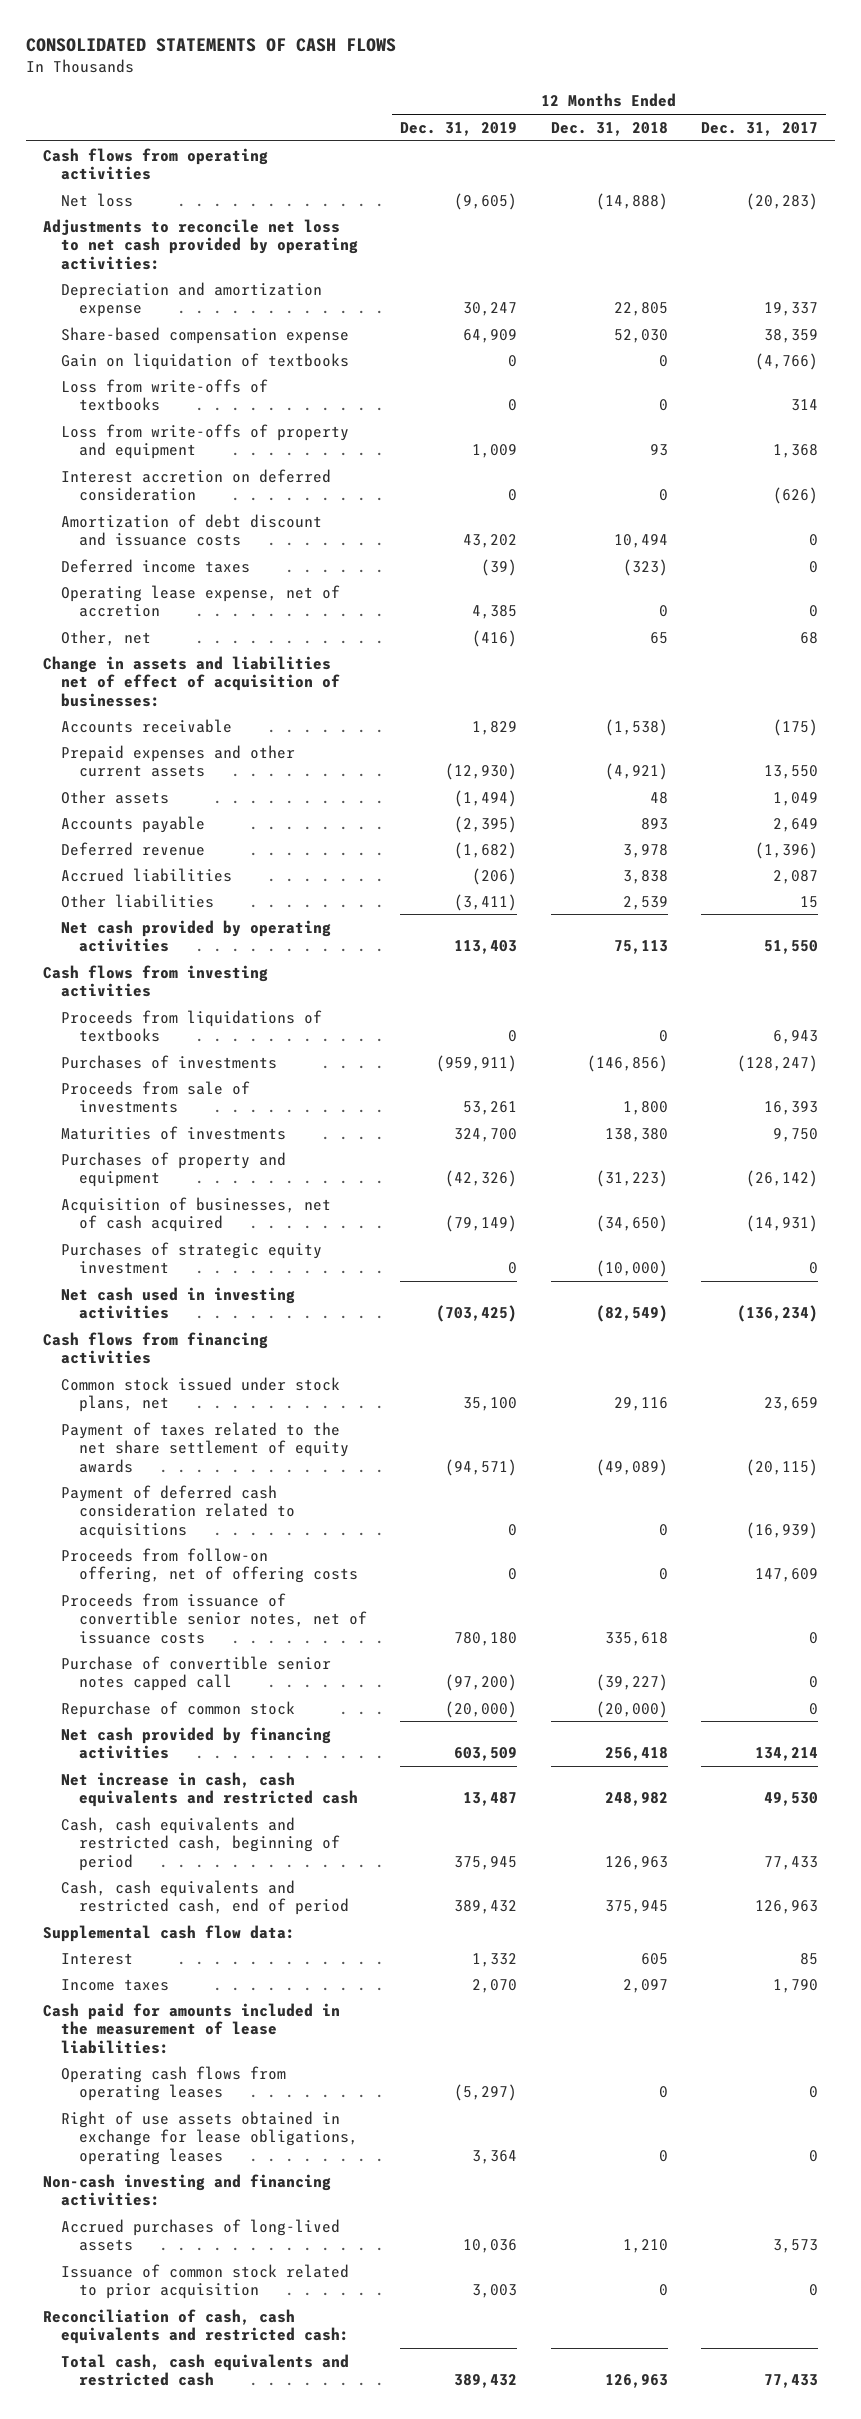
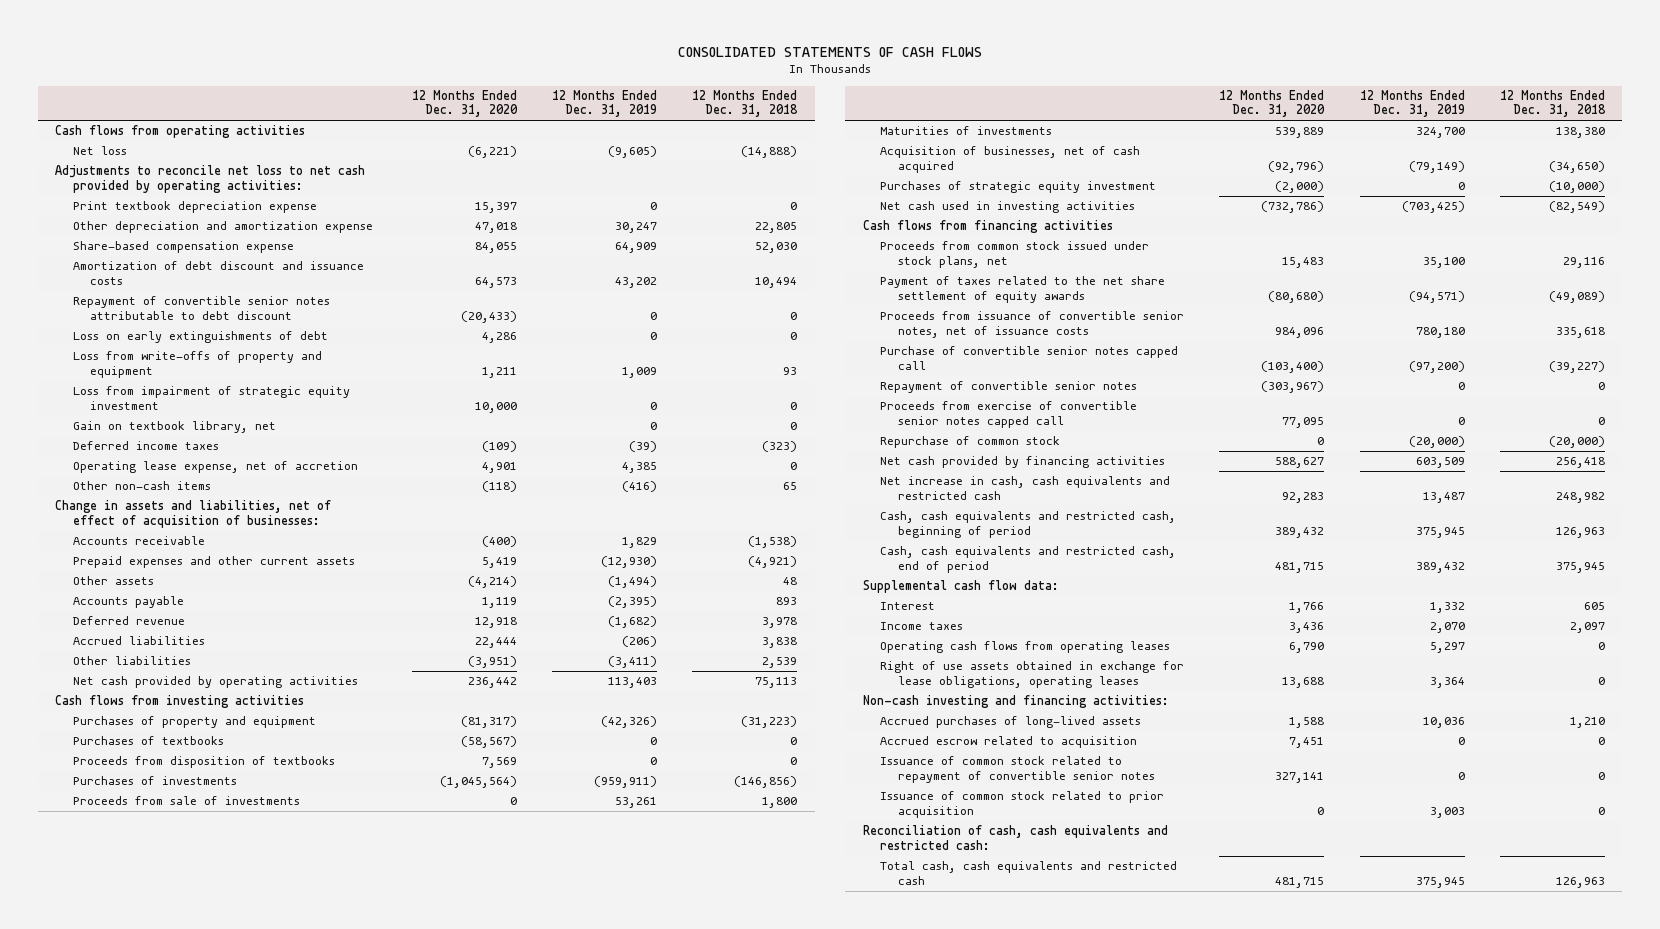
[701,121,819,136] Dec. 31, 2017 -> none
none -> [411,90,518,118] 12 Months Ended Dec. 31, 2020
none -> [72,201,317,214] Print textbook depreciation expense
[61,281,323,318] Depreciation and amortization expense -> [72,221,373,234] Other depreciation and amortization expense
[61,352,350,370] Gain on liquidation of textbooks -> none
[61,378,269,412] Loss from write-offs of textbooks -> none
[61,468,332,502] Interest accretion on deferred consideration -> none
none -> [72,296,330,320] Repayment of convertible senior notes attributable to debt discount
none -> [72,331,328,344] Loss on early extinguishments of debt
[61,423,350,460] Loss from write-offs of property and equipment -> [72,351,322,378] Loss from write-offs of property and equipment
none -> [72,386,350,410] Loss from impairment of strategic equity investment
none -> [72,421,276,434] Gain on textbook library, net
[61,629,152,646] Other, net -> [72,481,211,491] Other non-cash items
[43,655,341,707] Change in assets and liabilities net of effect of acquisition of businesses: -> [55,500,332,528] Change in assets and liabilities, net of effect of acquisition of businesses:
[61,1151,287,1188] Purchases of property and equipment -> [72,716,316,729] Purchases of property and equipment
none -> [72,736,224,746] Purchases of textbooks
[61,1009,323,1043] Proceeds from liquidations of textbooks -> [72,756,335,769] Proceeds from disposition of textbooks
[61,1376,341,1413] Common stock issued under stock plans, net -> [880,241,1150,268] Proceeds from common stock issued under stock plans, net
[61,1484,295,1539] Payment of deferred cash consideration related to acquisitions -> none
[61,1547,358,1584] Proceeds from follow-on offering, net of offering costs -> none
none -> [880,381,1138,394] Repayment of convertible senior notes
none -> [880,401,1138,428] Proceeds from exercise of convertible senior notes capped call
[43,2002,341,2054] Cash paid for amounts included in the measurement of lease liabilities: -> none
[454,2084,518,2102] (5,297) -> [1429,642,1465,654] 5,297
none -> [880,736,1138,749] Accrued escrow related to acquisition
none -> [880,756,1155,783] Issuance of common stock related to repayment of convertible senior notes
[454,2374,518,2389] 389,432 -> [1415,876,1465,888] 375,945

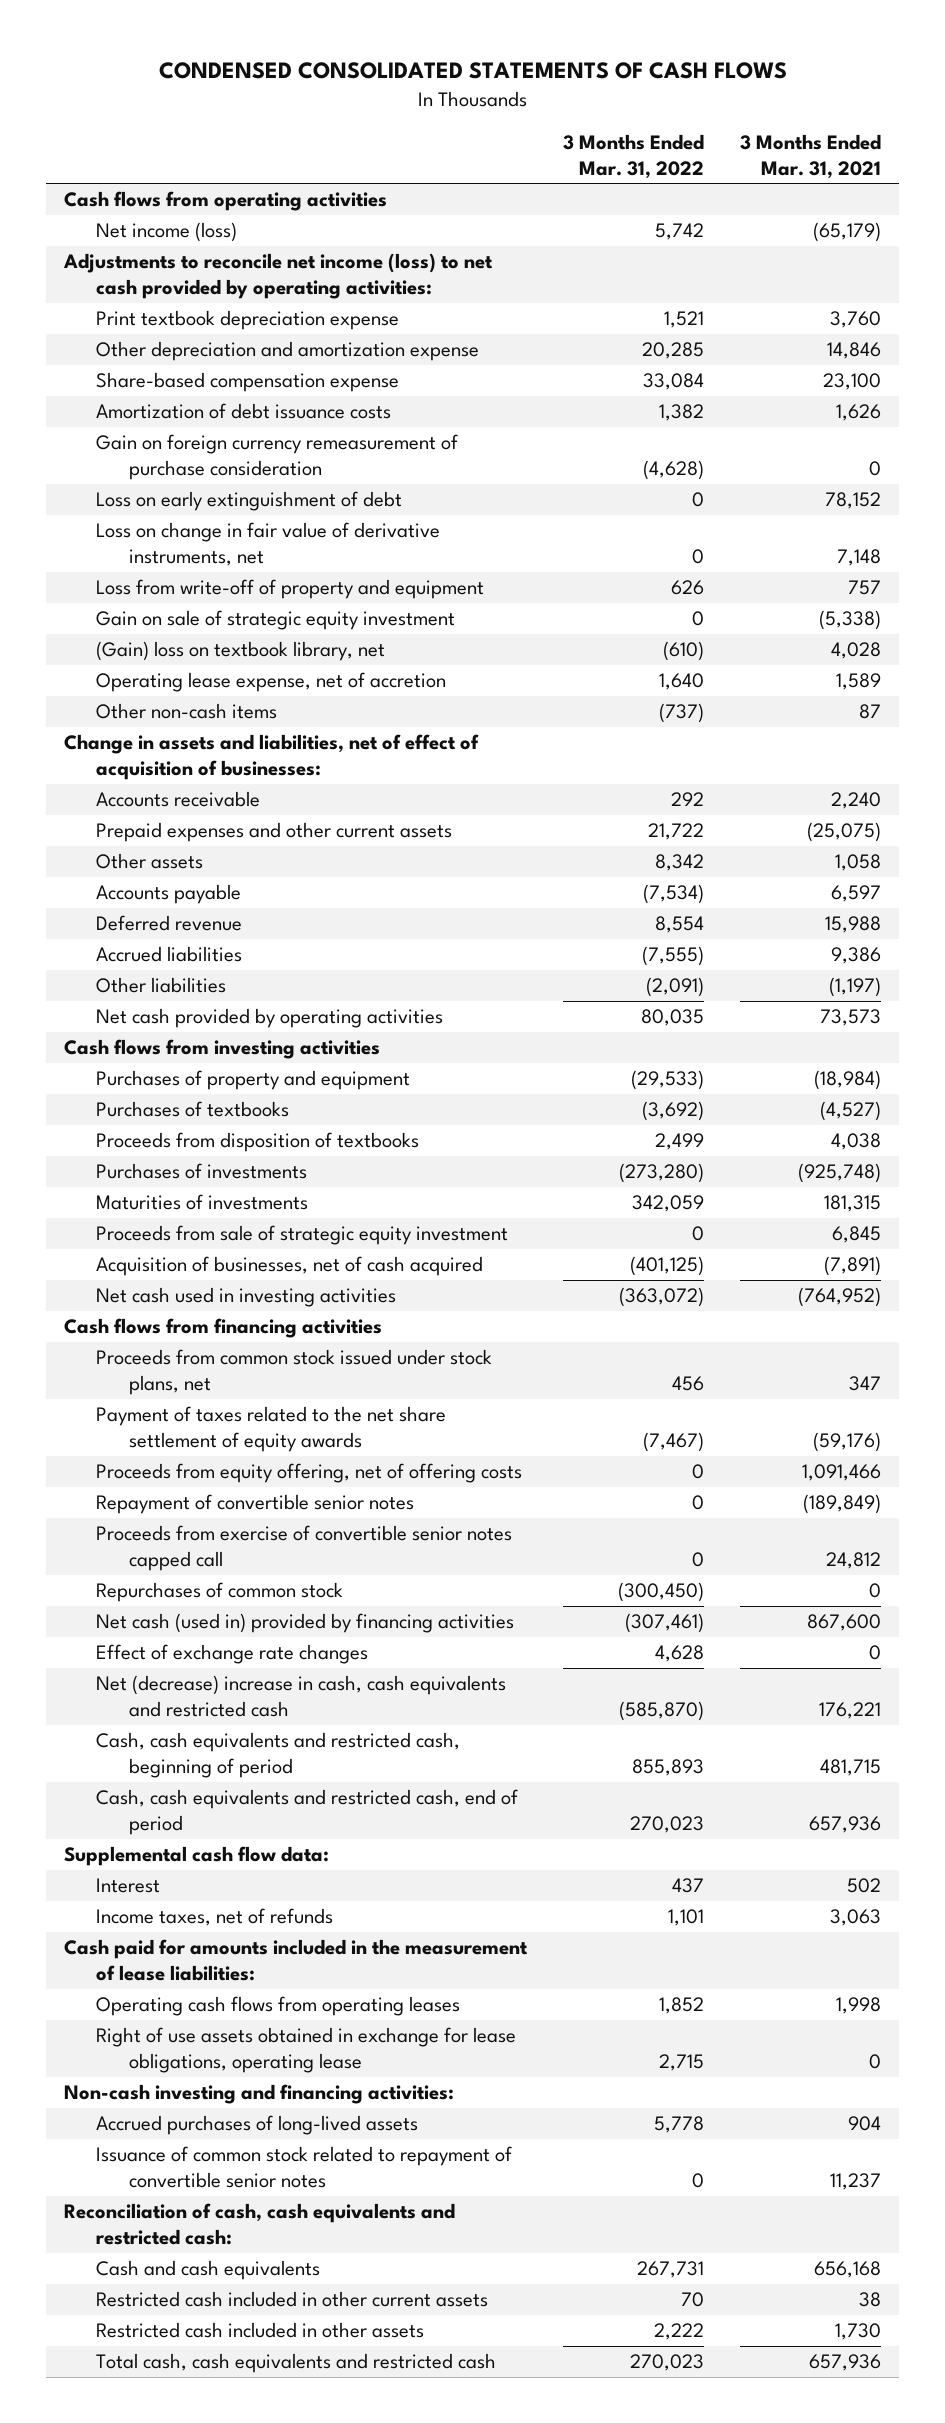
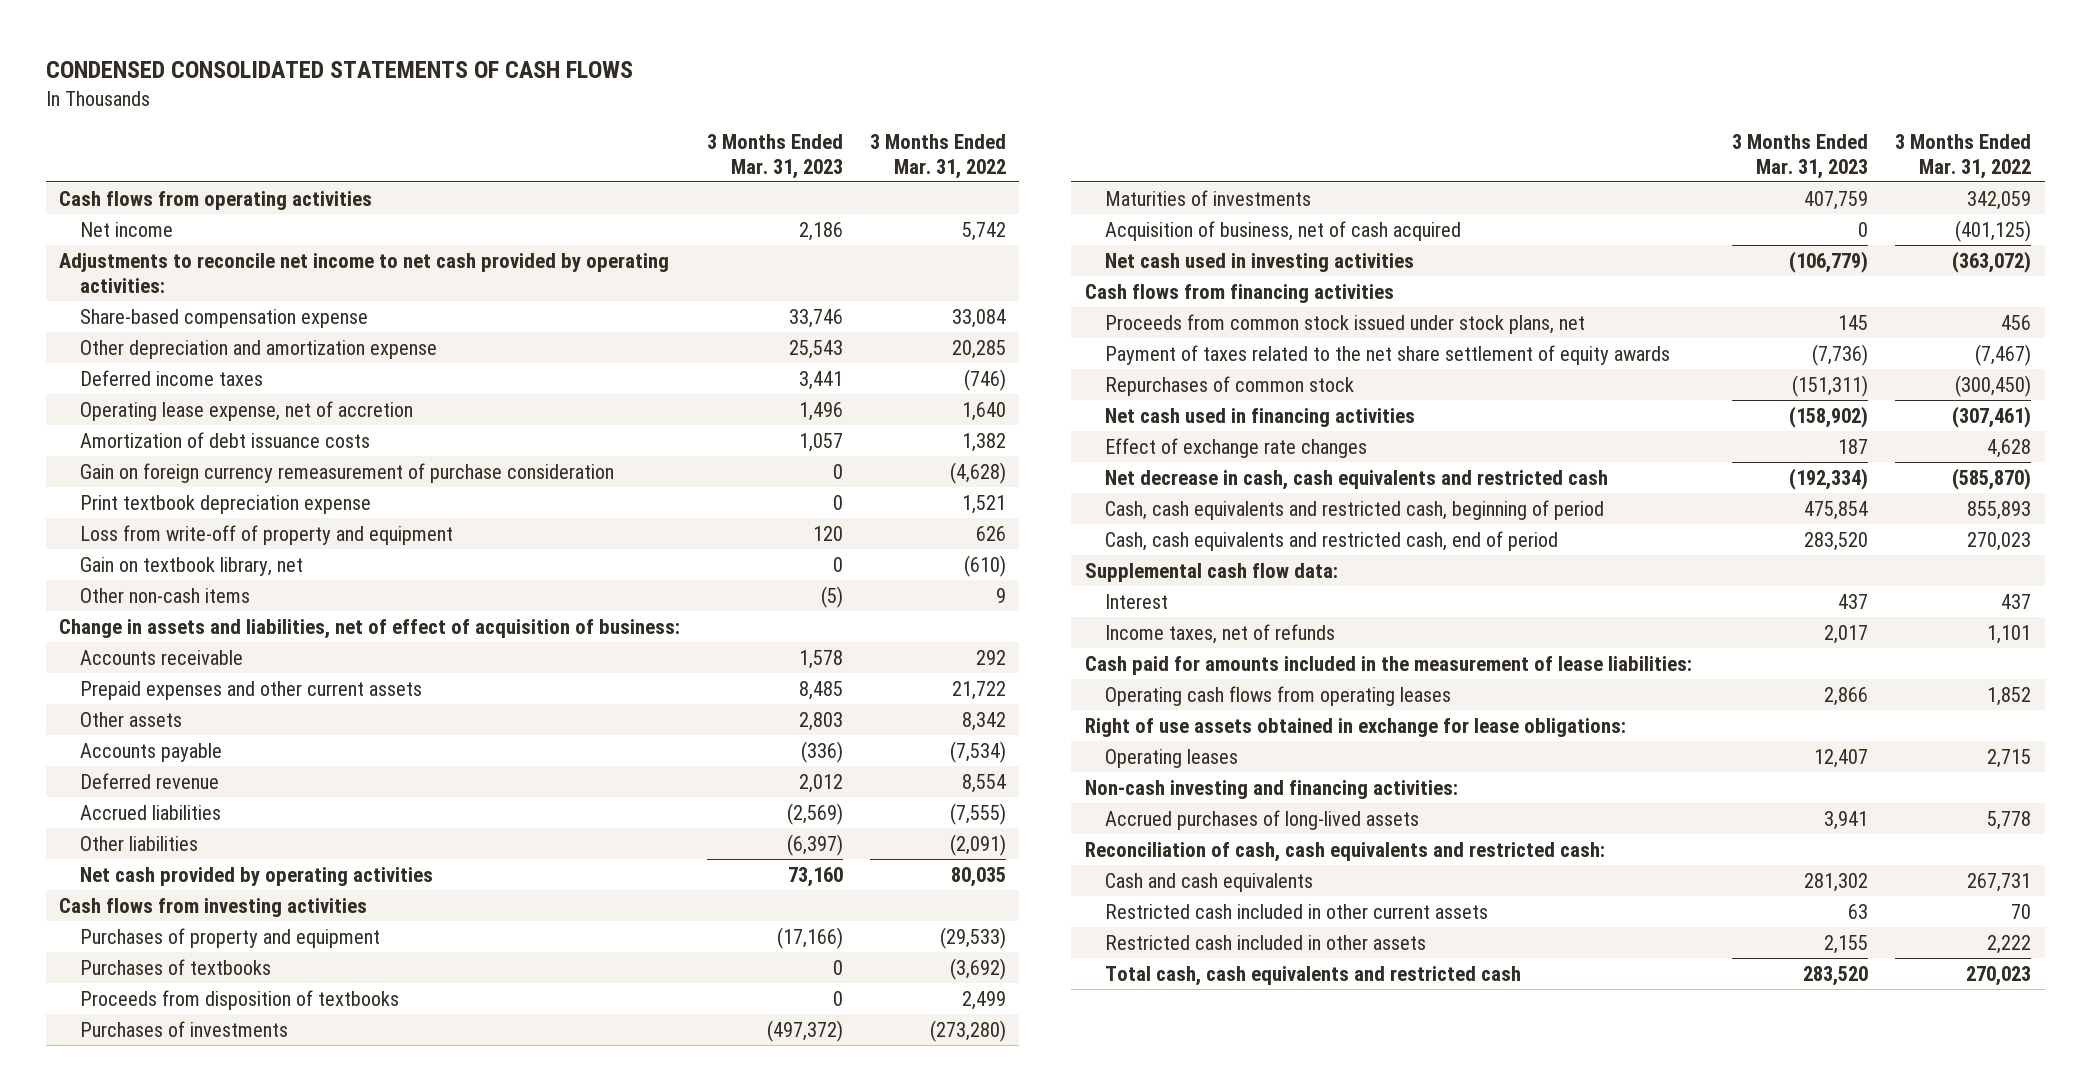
[740,133,882,179] 3 Months Ended Mar. 31, 2021 -> none
none -> [707,134,844,179] 3 Months Ended Mar. 31, 2023
[96,222,238,243] Net income (loss) -> [80,221,174,237] Net income
[63,253,494,300] Adjustments to reconcile net income (loss) to net cash provided by operating activities: -> [59,252,670,293] Adjustments to reconcile net income to net cash provided by operating activities:
[96,341,480,362] Other depreciation and amortization expense -> [80,339,438,359] Other depreciation and amortization expense
none -> [80,369,264,386] Deferred income taxes
[96,672,447,693] Operating lease expense, net of accretion -> [80,400,414,421] Operating lease expense, net of accretion
[96,491,403,512] Loss on early extinguishment of debt -> none
[96,522,441,567] Loss on change in fair value of derivative instruments, net -> none
[96,310,400,331] Print textbook depreciation expense -> [80,494,372,514] Print textbook depreciation expense
[96,610,456,631] Gain on sale of strategic equity investment -> none
[96,641,386,662] (Gain) loss on textbook library, net -> [80,556,304,576] Gain on textbook library, net
[659,703,705,724] (737) -> [996,587,1007,603] 9
[64,734,480,781] Change in assets and liabilities, net of effect of acquisition of businesses: -> [59,618,681,639] Change in assets and liabilities, net of effect of acquisition of business:
[96,1225,509,1246] Proceeds from sale of strategic equity investment -> none
[96,1256,484,1277] Acquisition of businesses, net of cash acquired -> [1105,220,1462,241] Acquisition of business, net of cash acquired
[96,1463,523,1484] Proceeds from equity offering, net of offering costs -> none
[96,1494,415,1515] Repayment of convertible senior notes -> none
[96,1525,513,1572] Proceeds from exercise of convertible senior notes capped call -> none
[96,1613,515,1634] Net cash (used in) provided by financing activities -> [1105,407,1416,427] Net cash used in financing activities
[96,1675,507,1718] Net (decrease) increase in cash, cash equivalents and restricted cash -> [1105,469,1609,490] Net decrease in cash, cash equivalents and restricted cash
none -> [1084,717,1626,737] Right of use assets obtained in exchange for lease obligations:
[96,2027,517,2074] Right of use assets obtained in exchange for lease obligations, operating lease -> [1105,748,1239,768] Operating leases
[96,2146,513,2189] Issuance of common stock related to repayment of convertible senior notes -> none

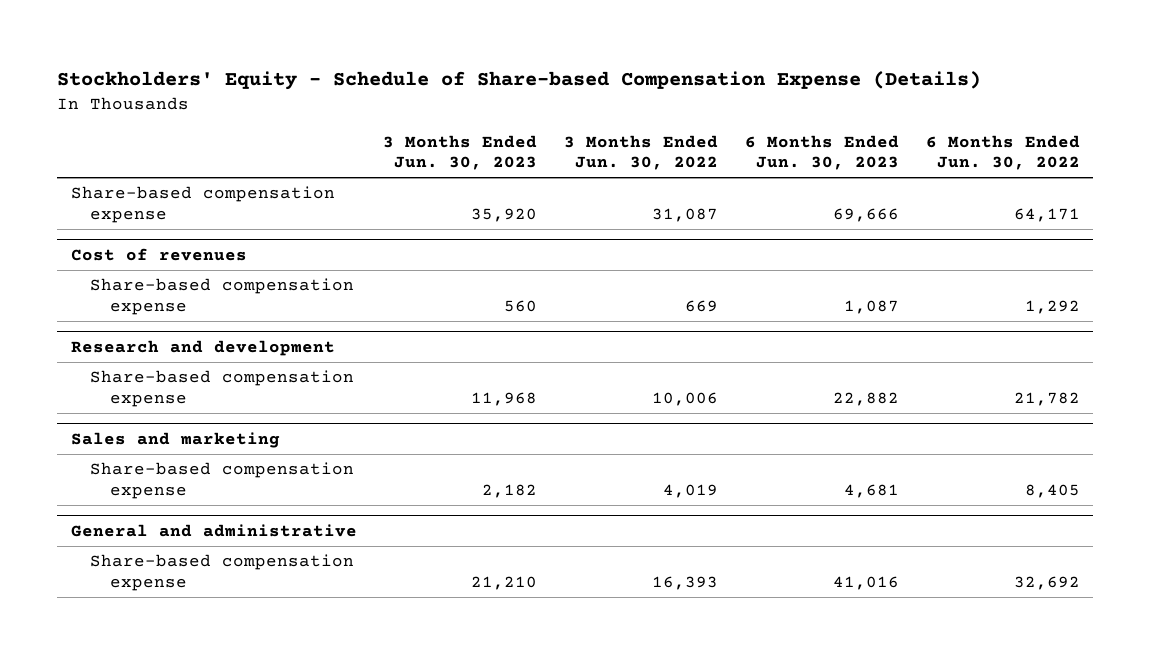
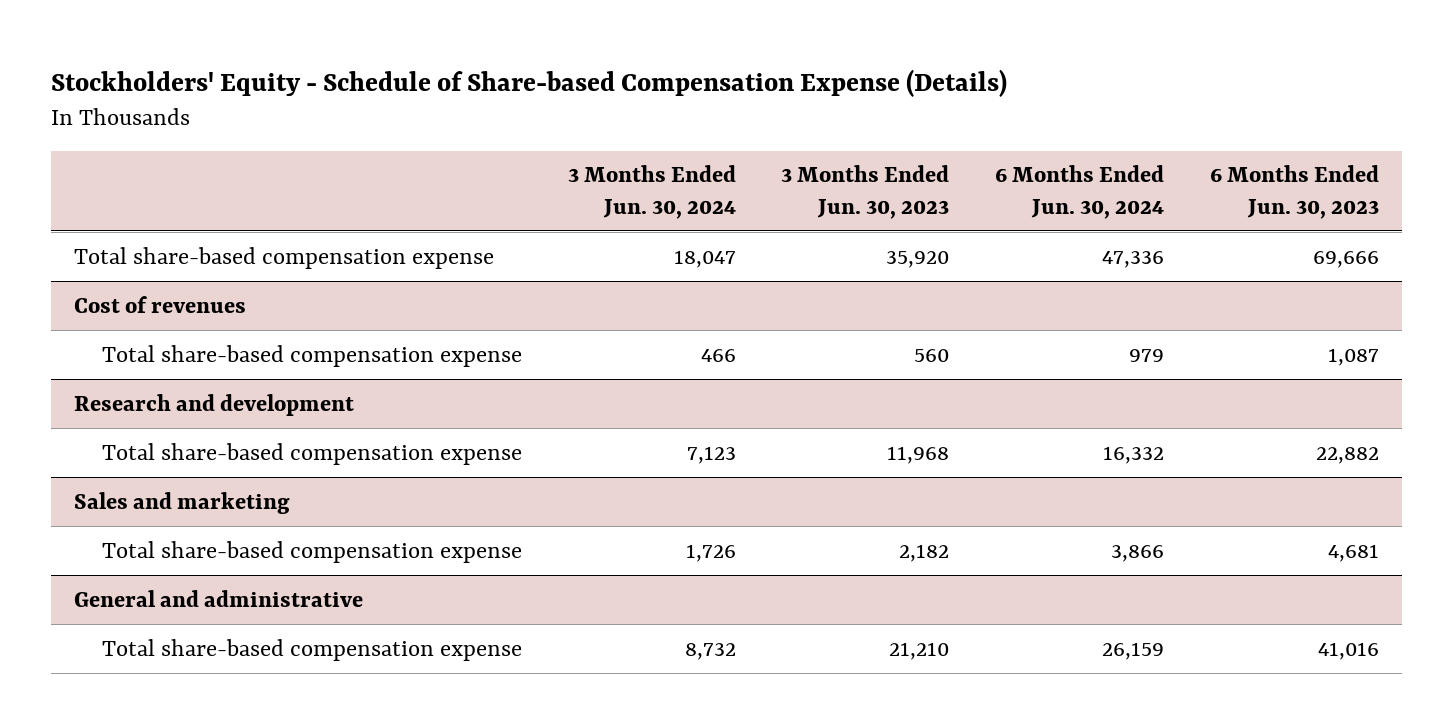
[564,134,719,171] 3 Months Ended Jun. 30, 2022 -> none
[925,134,1080,171] 6 Months Ended Jun. 30, 2022 -> none
none -> [567,165,736,219] 3 Months Ended Jun. 30, 2024
none -> [995,165,1165,219] 6 Months Ended Jun. 30, 2024
[70,186,335,223] Share-based compensation expense -> [73,246,494,269] Total share-based compensation expense
[90,278,355,315] Share-based compensation expense -> [101,344,522,367] Total share-based compensation expense
[90,370,355,407] Share-based compensation expense -> [101,442,522,465] Total share-based compensation expense
[90,462,355,499] Share-based compensation expense -> [101,540,522,563] Total share-based compensation expense
[90,554,355,591] Share-based compensation expense -> [101,638,522,661] Total share-based compensation expense

